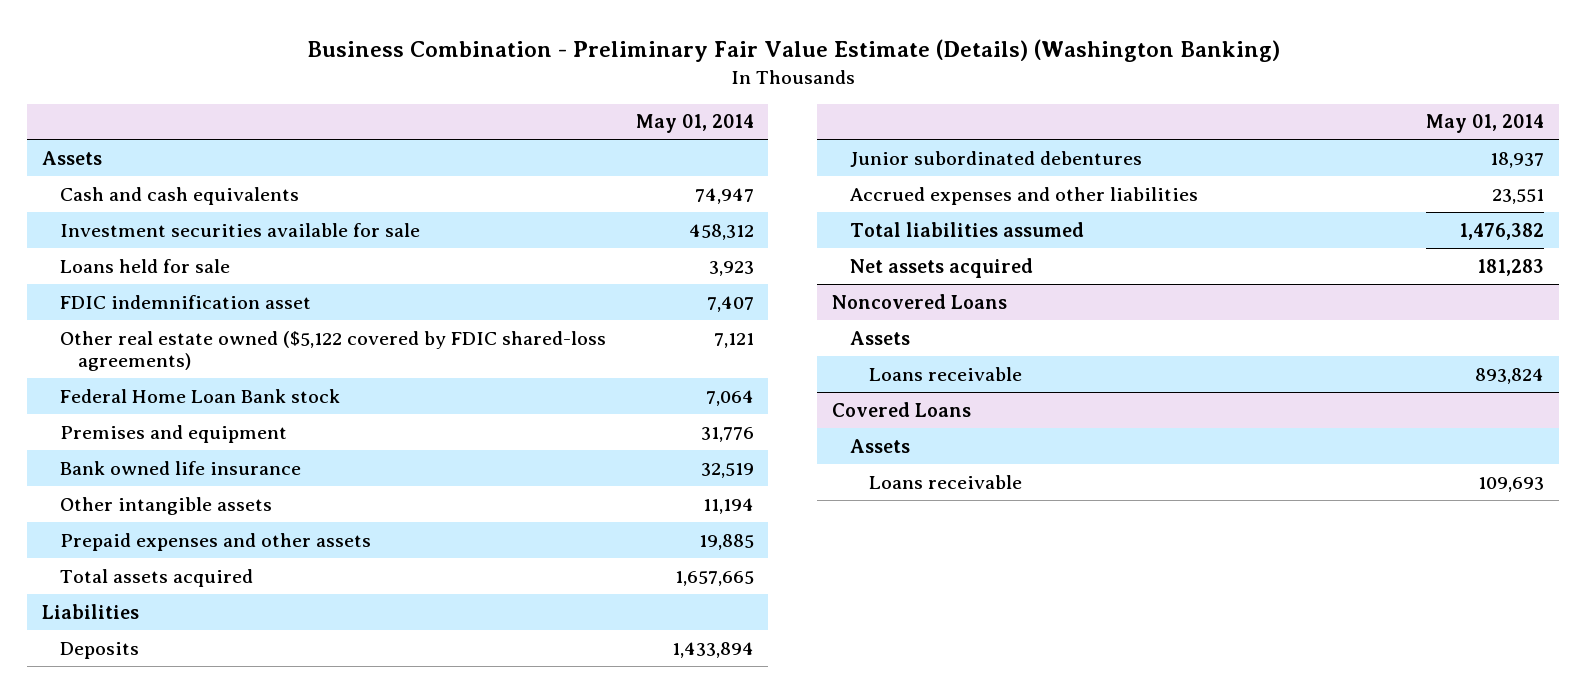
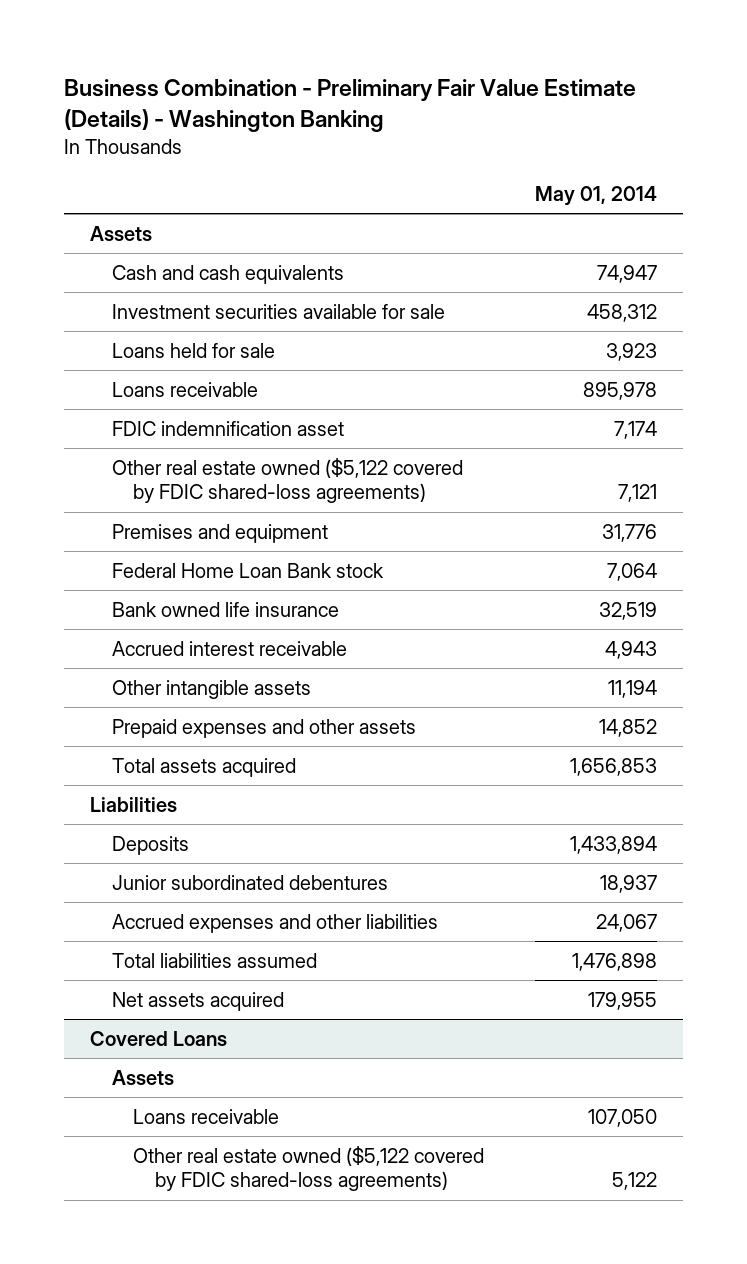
[306,39,1280,63] Business Combination - Preliminary Fair Value Estimate (Details) (Washington Banking) -> [64,78,637,132] Business Combination - Preliminary Fair Value Estimate (Details) - Washington Banking
none -> [111,381,258,397] Loans receivable
[706,295,754,312] 7,407 -> [614,420,658,439] 7,174
[59,388,340,403] Federal Home Loan Bank stock -> [111,562,384,578] Federal Home Loan Bank stock
none -> [111,640,347,656] Accrued interest receivable
[698,533,754,550] 19,885 -> [599,718,658,737] 14,852
[674,570,754,586] 1,657,665 -> [570,757,658,776] 1,656,853
[832,293,1008,309] Noncovered Loans -> none
[850,330,911,345] Assets -> none
[868,366,1022,381] Loans receivable -> none
[1492,188,1545,204] 23,551 -> [596,913,658,932] 24,067
[1459,222,1545,240] 1,476,382 -> [572,952,658,971] 1,476,898
[1477,258,1545,276] 181,283 -> [588,991,658,1010] 179,955
[1478,476,1545,492] 109,693 -> [588,1108,658,1127] 107,050
none -> [133,1145,485,1192] Other real estate owned ($5,122 covered by FDIC shared-loss agreements)

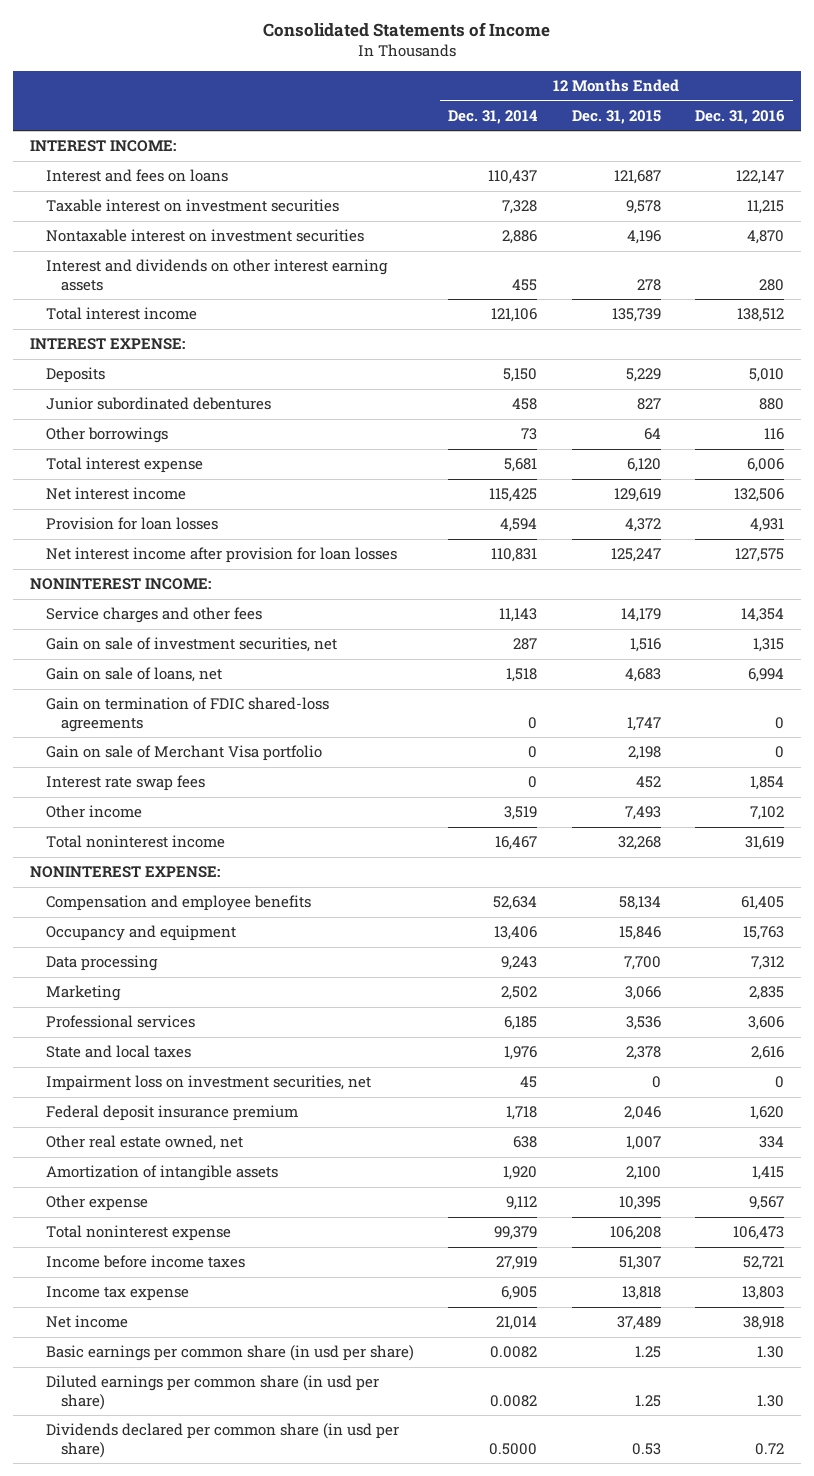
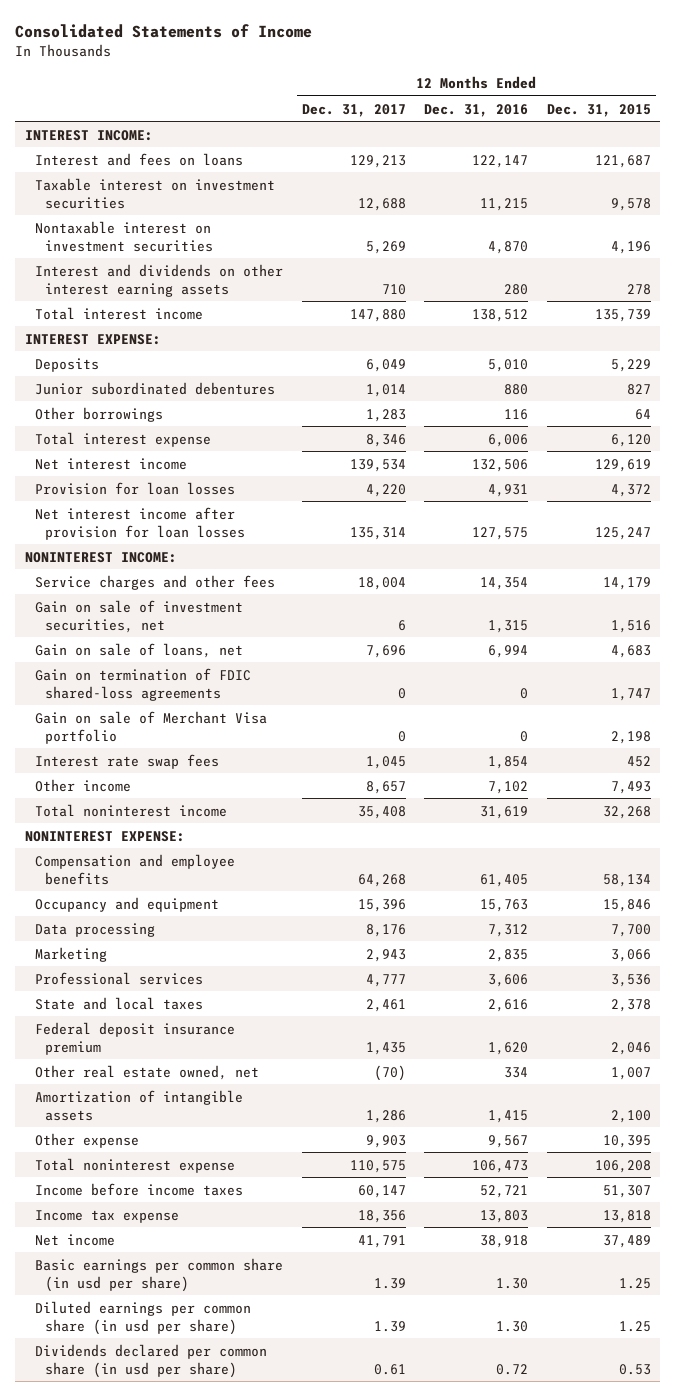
[448,109,539,124] Dec. 31, 2014 -> none
none -> [301,103,406,117] Dec. 31, 2017
[45,1075,371,1092] Impairment loss on investment securities, net -> none

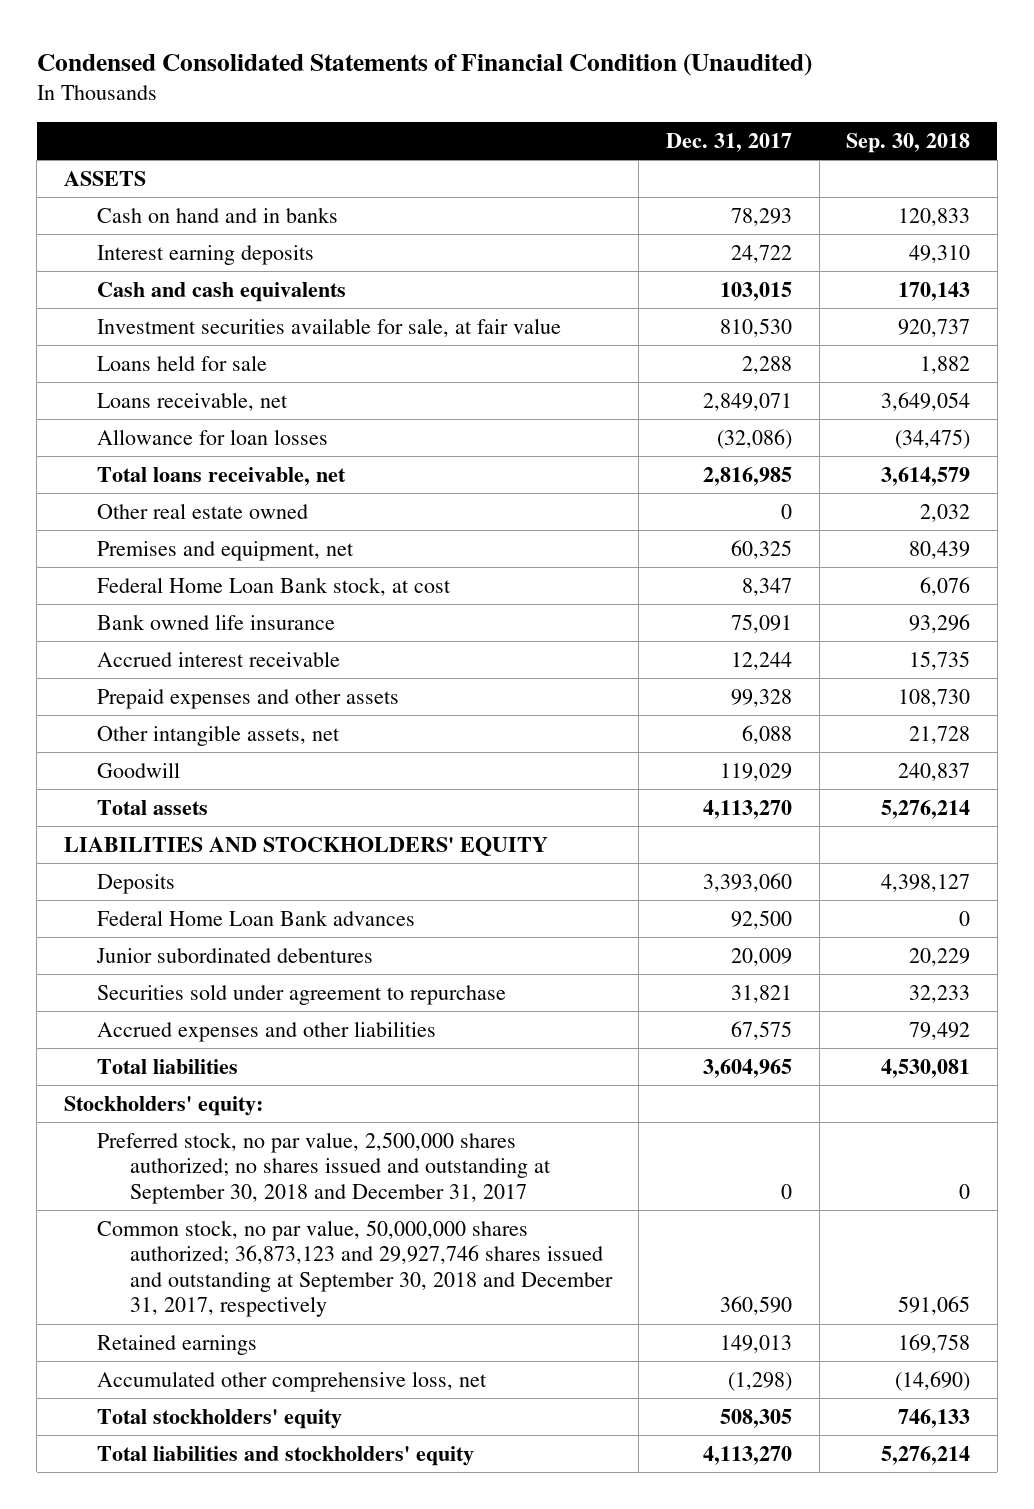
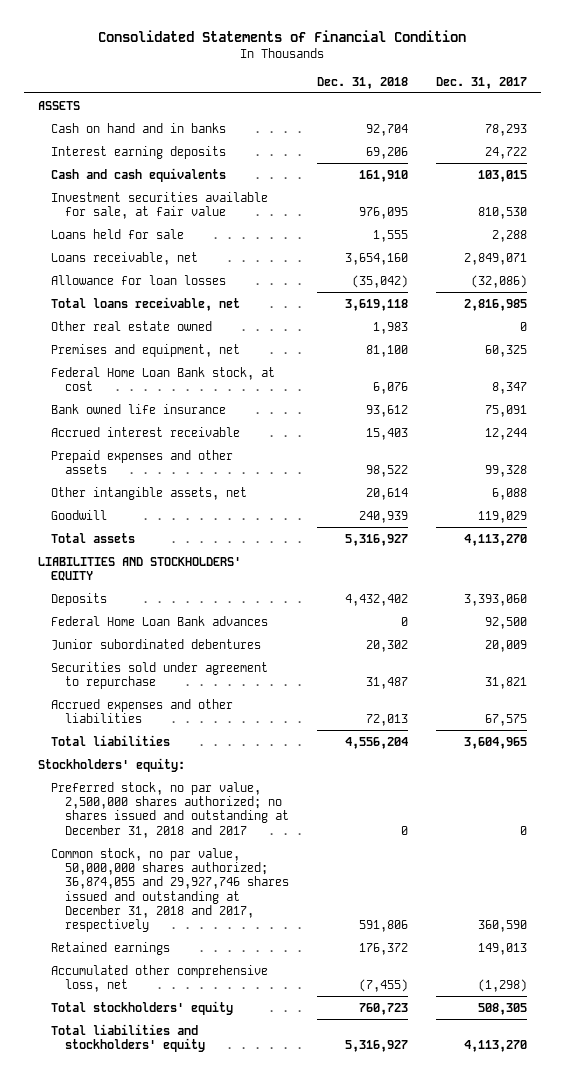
[36,52,812,76] Condensed Consolidated Statements of Financial Condition (Unaudited) -> [98,30,467,43] Consolidated Statements of Financial Condition
[846,132,971,153] Sep. 30, 2018 -> none
none -> [316,76,408,89] Dec. 31, 2018
[96,1131,551,1204] Preferred stock, no par value, 2,500,000 shares authorized; no shares issued and outstanding at September 30, 2018 and December 31, 2017 -> [51,781,289,838] Preferred stock, no par value, 2,500,000 shares authorized; no shares issued and outstanding at December 31, 2018 and 2017
[96,1219,613,1318] Common stock, no par value, 50,000,000 shares authorized; 36,873,123 and 29,927,746 shares issued and outstanding at September 30, 2018 and December 31, 2017, respectively -> [51,847,289,933] Common stock, no par value, 50,000,000 shares authorized; 36,874,055 and 29,927,746 shares issued and outstanding at December 31, 2018 and 2017, respectively

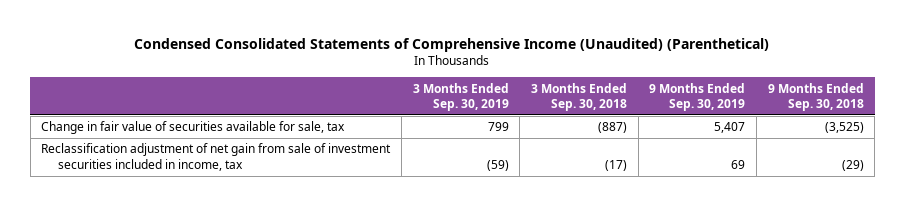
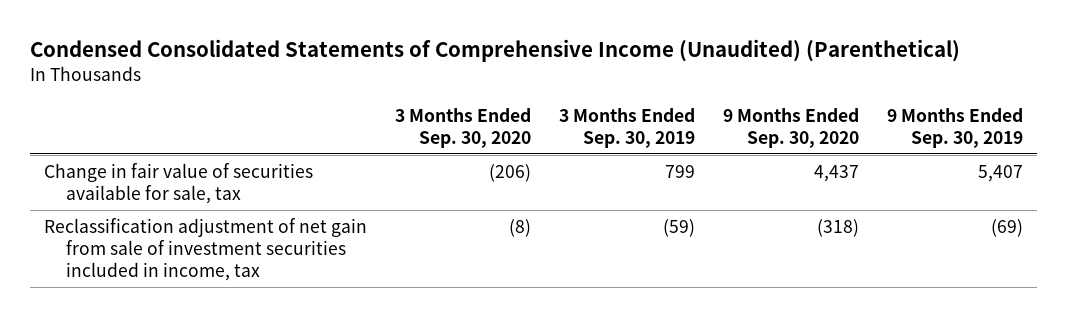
[530,82,627,112] 3 Months Ended Sep. 30, 2018 -> none
[767,82,864,112] 9 Months Ended Sep. 30, 2018 -> none
none -> [394,107,531,148] 3 Months Ended Sep. 30, 2020
none -> [723,107,860,148] 9 Months Ended Sep. 30, 2020
[731,160,746,170] 69 -> [991,218,1024,237] (69)

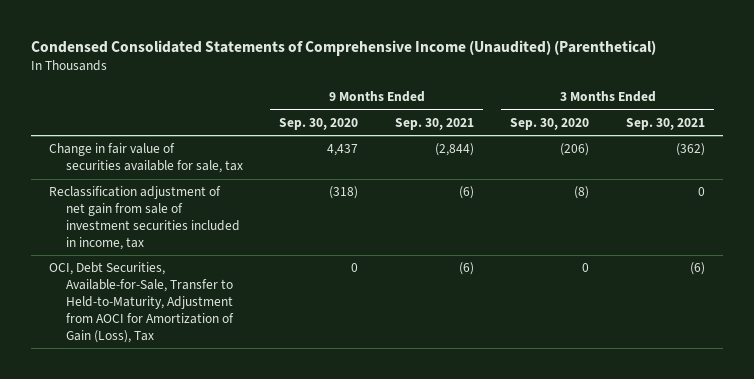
[558,107,695,148] 3 Months Ended Sep. 30, 2019 -> none
[887,107,1024,148] 9 Months Ended Sep. 30, 2019 -> none
none -> [394,117,474,130] Sep. 30, 2021
none -> [625,117,705,130] Sep. 30, 2021
none -> [49,262,234,344] OCI, Debt Securities, Available-for-Sale, Transfer to Held-to-Maturity, Adjustment from AOCI for Amortization of Gain (Loss), Tax

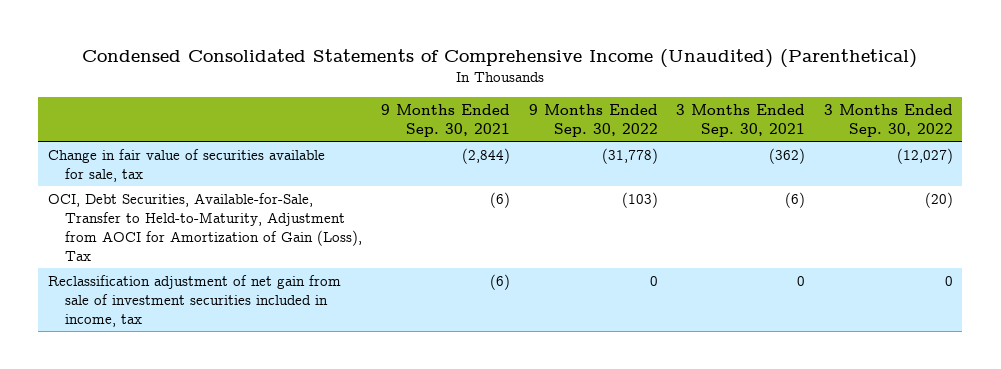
[279,117,359,130] Sep. 30, 2020 -> none
[510,117,590,130] Sep. 30, 2020 -> none
none -> [528,103,658,137] 9 Months Ended Sep. 30, 2022
none -> [824,103,954,137] 3 Months Ended Sep. 30, 2022
[49,186,240,251] Reclassification adjustment of net gain from sale of investment securities included in income, tax -> [47,274,341,327] Reclassification adjustment of net gain from sale of investment securities included in income, tax

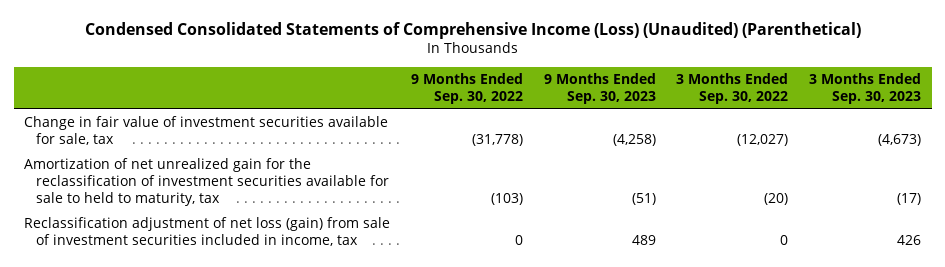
[82,48,918,68] Condensed Consolidated Statements of Comprehensive Income (Unaudited) (Parenthetical) -> [84,21,861,39] Condensed Consolidated Statements of Comprehensive Income (Loss) (Unaudited) (Parenthetical)
[381,103,511,137] 9 Months Ended Sep. 30, 2021 -> none
[676,103,806,137] 3 Months Ended Sep. 30, 2021 -> none
none -> [543,73,656,105] 9 Months Ended Sep. 30, 2023
none -> [809,73,922,105] 3 Months Ended Sep. 30, 2023
[47,148,325,182] Change in fair value of securities available for sale, tax -> [23,116,388,146] Change in fair value of investment securities available for sale, tax
[47,192,363,261] OCI, Debt Securities, Available-for-Sale, Transfer to Held-to-Maturity, Adjustment from AOCI for Amortization of Gain (Loss), Tax -> [23,158,389,207] Amortization of net unrealized gain for the reclassification of investment securities available for sale to held to maturity, tax
[47,274,341,327] Reclassification adjustment of net gain from sale of investment securities included in income, tax -> [23,217,390,247] Reclassification adjustment of net loss (gain) from sale of investment securities included in income, tax

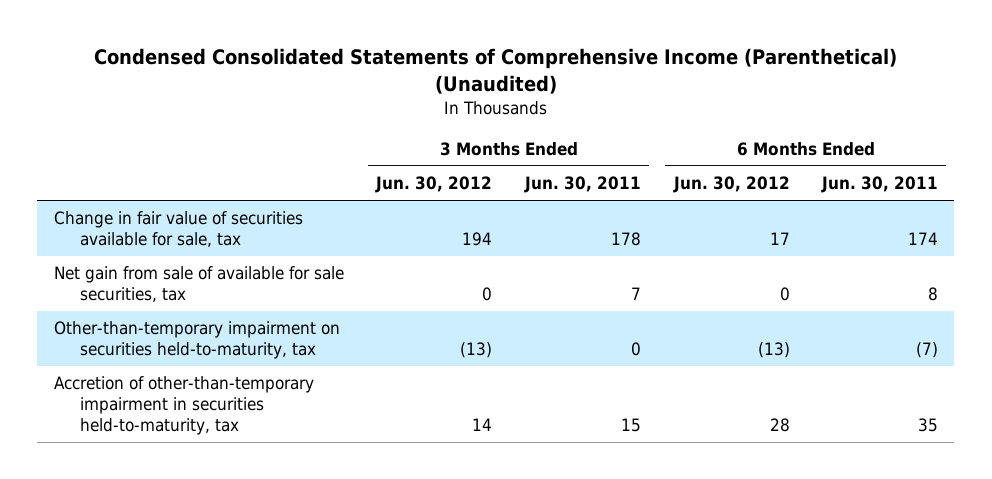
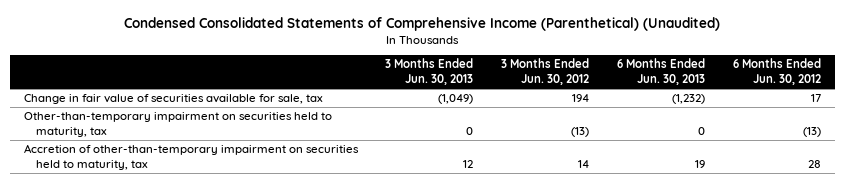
[523,176,641,194] Jun. 30, 2011 -> none
[821,176,939,194] Jun. 30, 2011 -> none
none -> [385,58,474,86] 3 Months Ended Jun. 30, 2013
none -> [617,58,706,86] 6 Months Ended Jun. 30, 2013
[53,266,344,303] Net gain from sale of available for sale securities, tax -> none
[53,321,340,360] Other-than-temporary impairment on securities held-to-maturity, tax -> [23,112,332,137] Other-than-temporary impairment on securities held to maturity, tax
[53,376,314,436] Accretion of other-than-temporary impairment in securities held-to-maturity, tax -> [23,144,359,170] Accretion of other-than-temporary impairment on securities held to maturity, tax

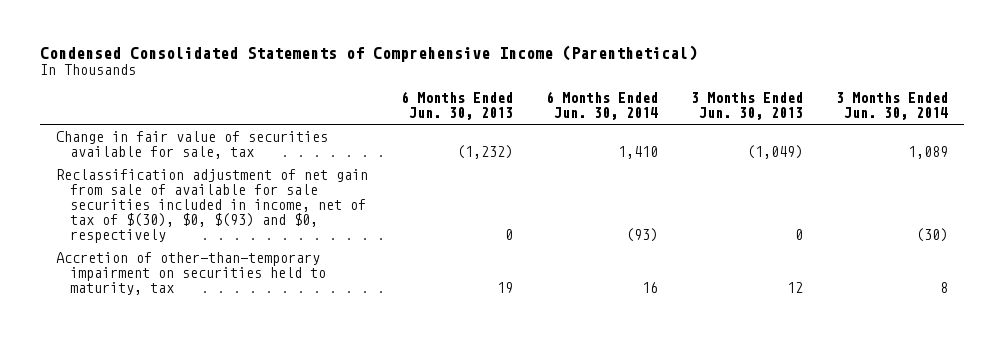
[124,16,721,31] Condensed Consolidated Statements of Comprehensive Income (Parenthetical) (Unaudited) -> [40,44,698,62] Condensed Consolidated Statements of Comprehensive Income (Parenthetical)
[501,58,590,86] 3 Months Ended Jun. 30, 2012 -> none
[732,58,821,86] 6 Months Ended Jun. 30, 2012 -> none
none -> [546,91,659,121] 6 Months Ended Jun. 30, 2014
none -> [835,92,948,121] 3 Months Ended Jun. 30, 2014
[23,112,332,137] Other-than-temporary impairment on securities held to maturity, tax -> none
none -> [56,168,369,243] Reclassification adjustment of net gain from sale of available for sale securities included in income, net of tax of $(30), $0, $(93) and $0, respectively

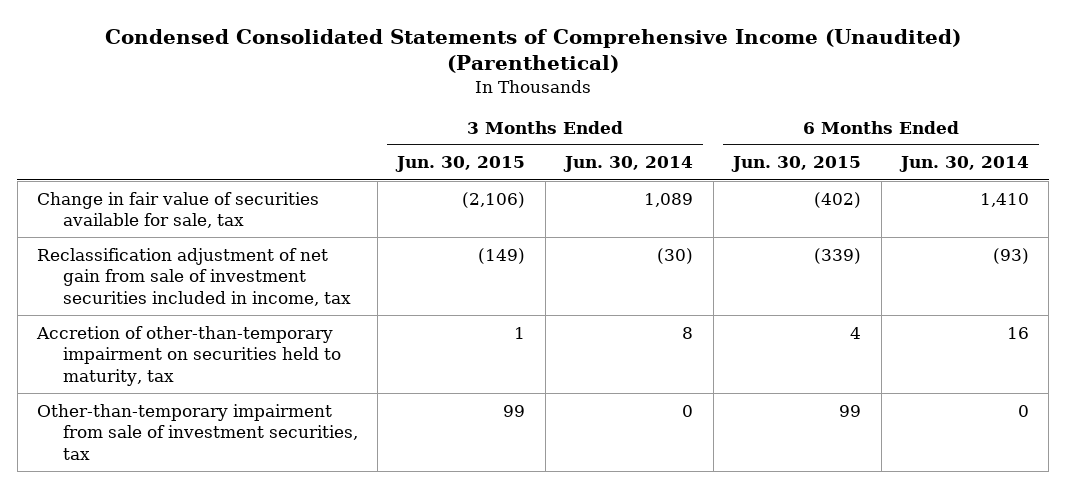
[40,44,698,62] Condensed Consolidated Statements of Comprehensive Income (Parenthetical) -> [105,28,962,74] Condensed Consolidated Statements of Comprehensive Income (Unaudited) (Parenthetical)
[401,91,514,121] 6 Months Ended Jun. 30, 2013 -> none
[690,92,803,121] 3 Months Ended Jun. 30, 2013 -> none
none -> [395,156,526,173] Jun. 30, 2015
none -> [731,156,862,173] Jun. 30, 2015
[56,168,369,243] Reclassification adjustment of net gain from sale of available for sale securities included in income, net of tax of $(30), $0, $(93) and $0, respectively -> [37,247,351,307] Reclassification adjustment of net gain from sale of investment securities included in income, tax
none -> [37,403,358,461] Other-than-temporary impairment from sale of investment securities, tax

